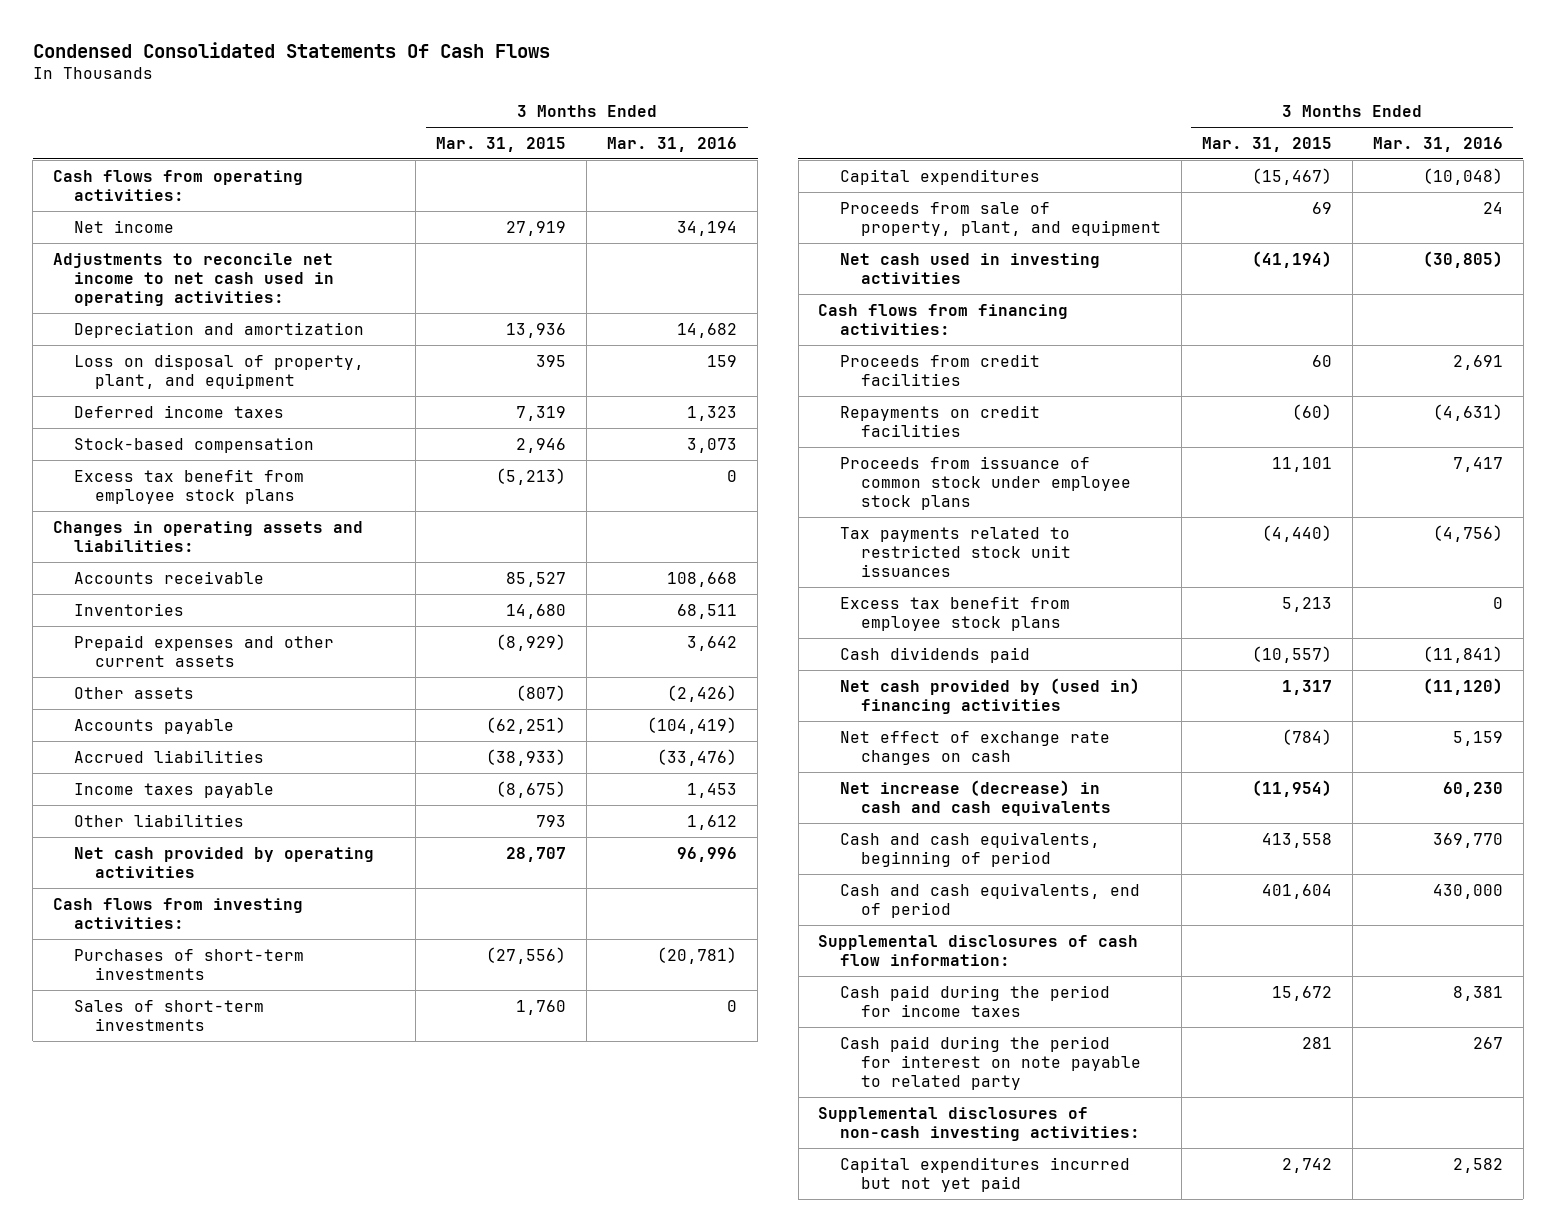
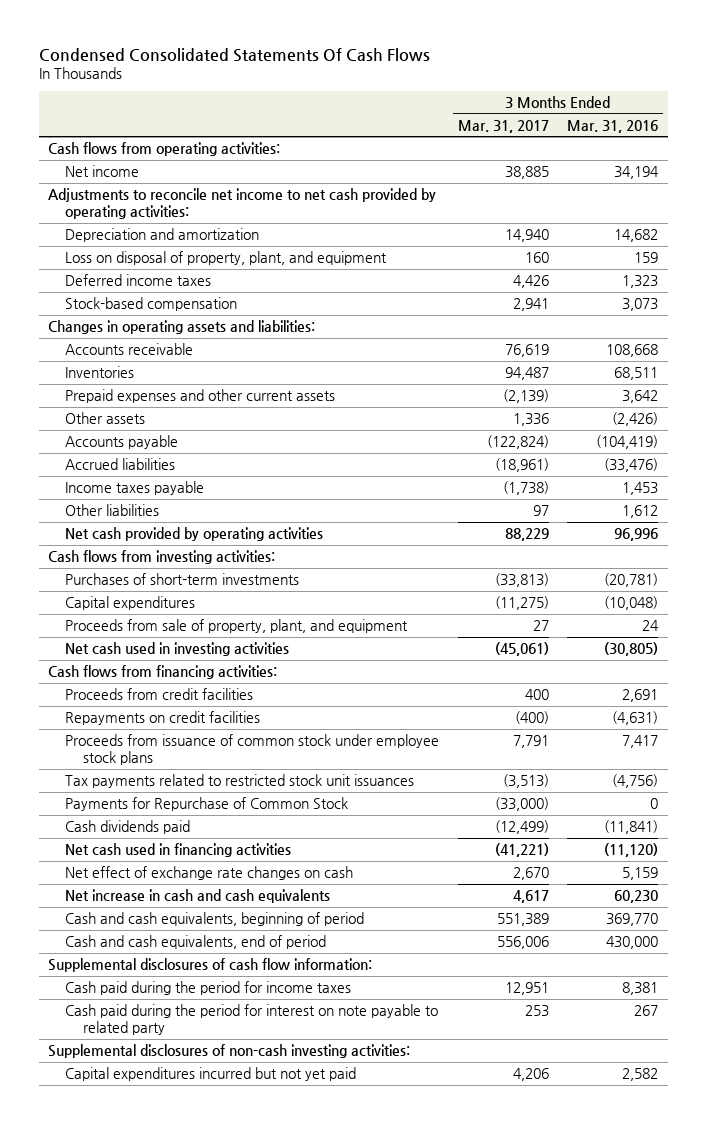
[436,136,567,152] Mar. 31, 2015 -> none
none -> [457,119,549,133] Mar. 31, 2017
[53,252,335,306] Adjustments to reconcile net income to net cash used in operating activities: -> [48,187,437,220] Adjustments to reconcile net income to net cash provided by operating activities:
[74,468,305,504] Excess tax benefit from employee stock plans -> none
[74,999,265,1031] Sales of short-term investments -> none
[839,595,1070,631] Excess tax benefit from employee stock plans -> none
none -> [65,796,349,811] Payments for Repurchase of Common Stock
[839,677,1140,714] Net cash provided by (used in) financing activities -> [65,842,292,857] Net cash used in financing activities
[839,779,1111,816] Net increase (decrease) in cash and cash equivalents -> [65,888,331,903] Net increase in cash and cash equivalents

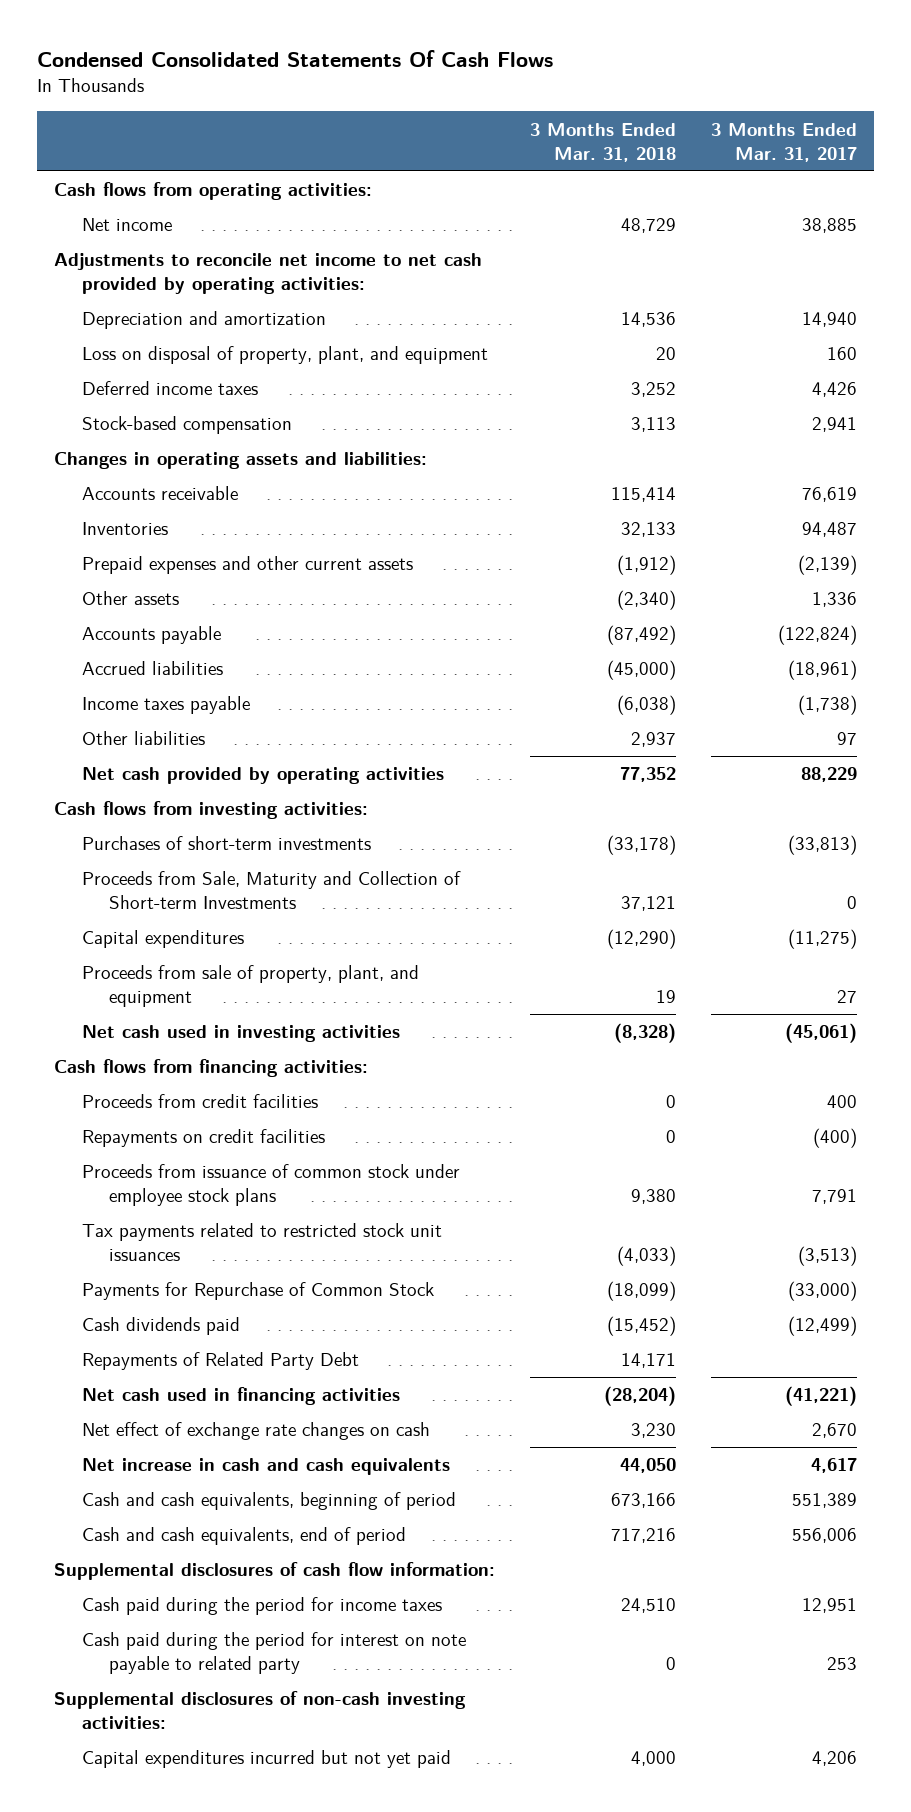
[567,119,659,133] Mar. 31, 2016 -> none
none -> [529,122,676,162] 3 Months Ended Mar. 31, 2018
none -> [81,871,461,910] Proceeds from Sale, Maturity and Collection of Short-term Investments
none -> [81,1352,359,1371] Repayments of Related Party Debt

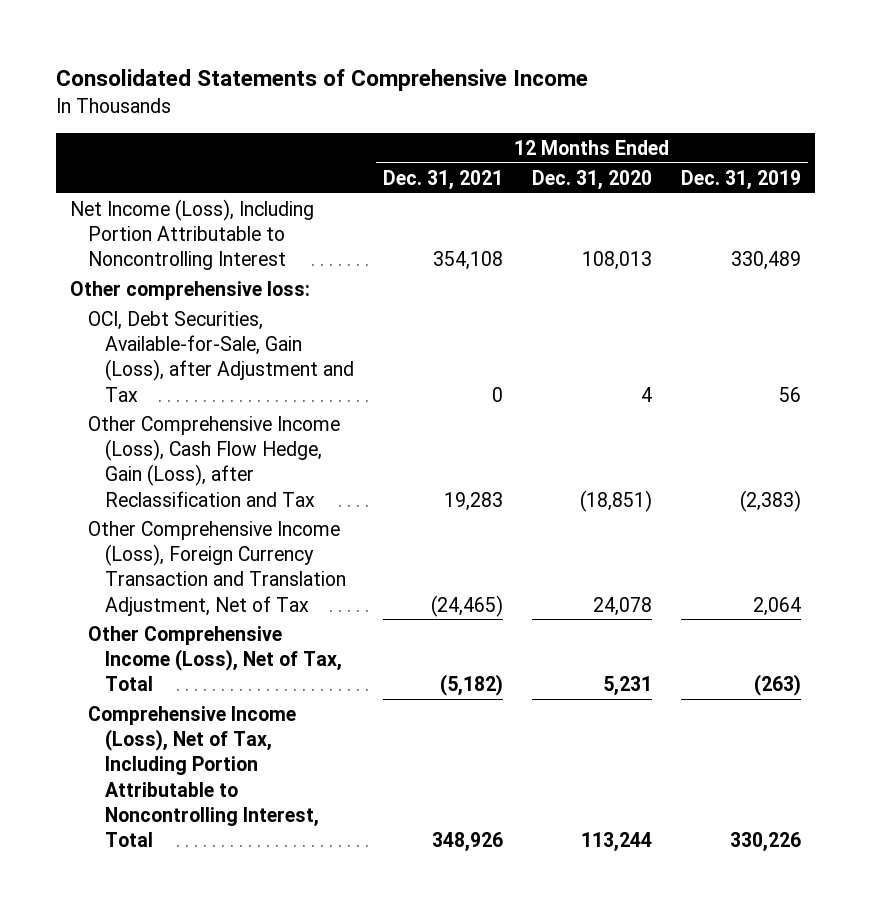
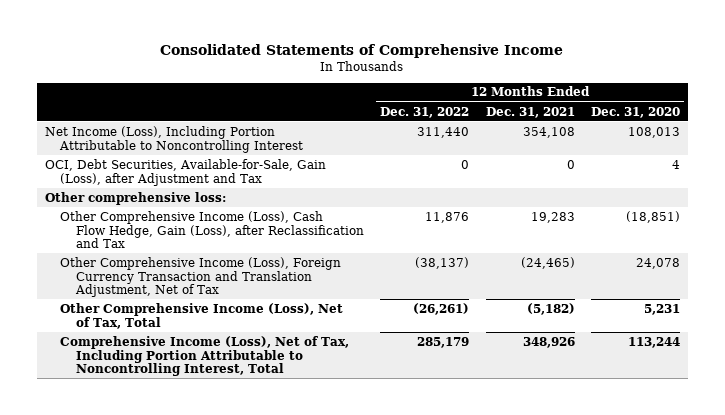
[680,169,801,190] Dec. 31, 2019 -> none
none -> [380,106,470,118] Dec. 31, 2022
[70,280,311,300] Other comprehensive loss: -> [44,191,226,205] Other comprehensive loss:

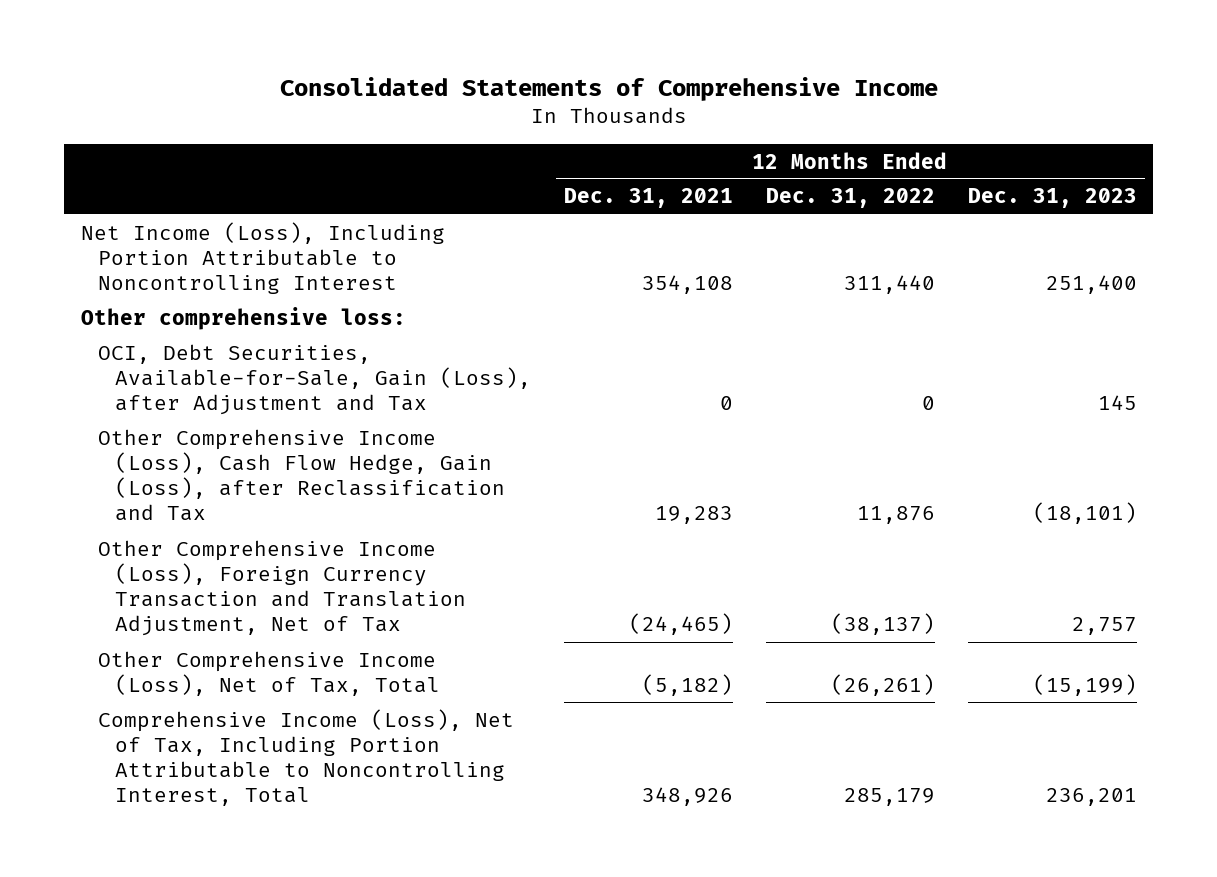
[591,106,681,118] Dec. 31, 2020 -> none
none -> [967,188,1137,209] Dec. 31, 2023
[44,158,326,186] OCI, Debt Securities, Available-for-Sale, Gain (Loss), after Adjustment and Tax -> [97,343,531,416] OCI, Debt Securities, Available-for-Sale, Gain (Loss), after Adjustment and Tax

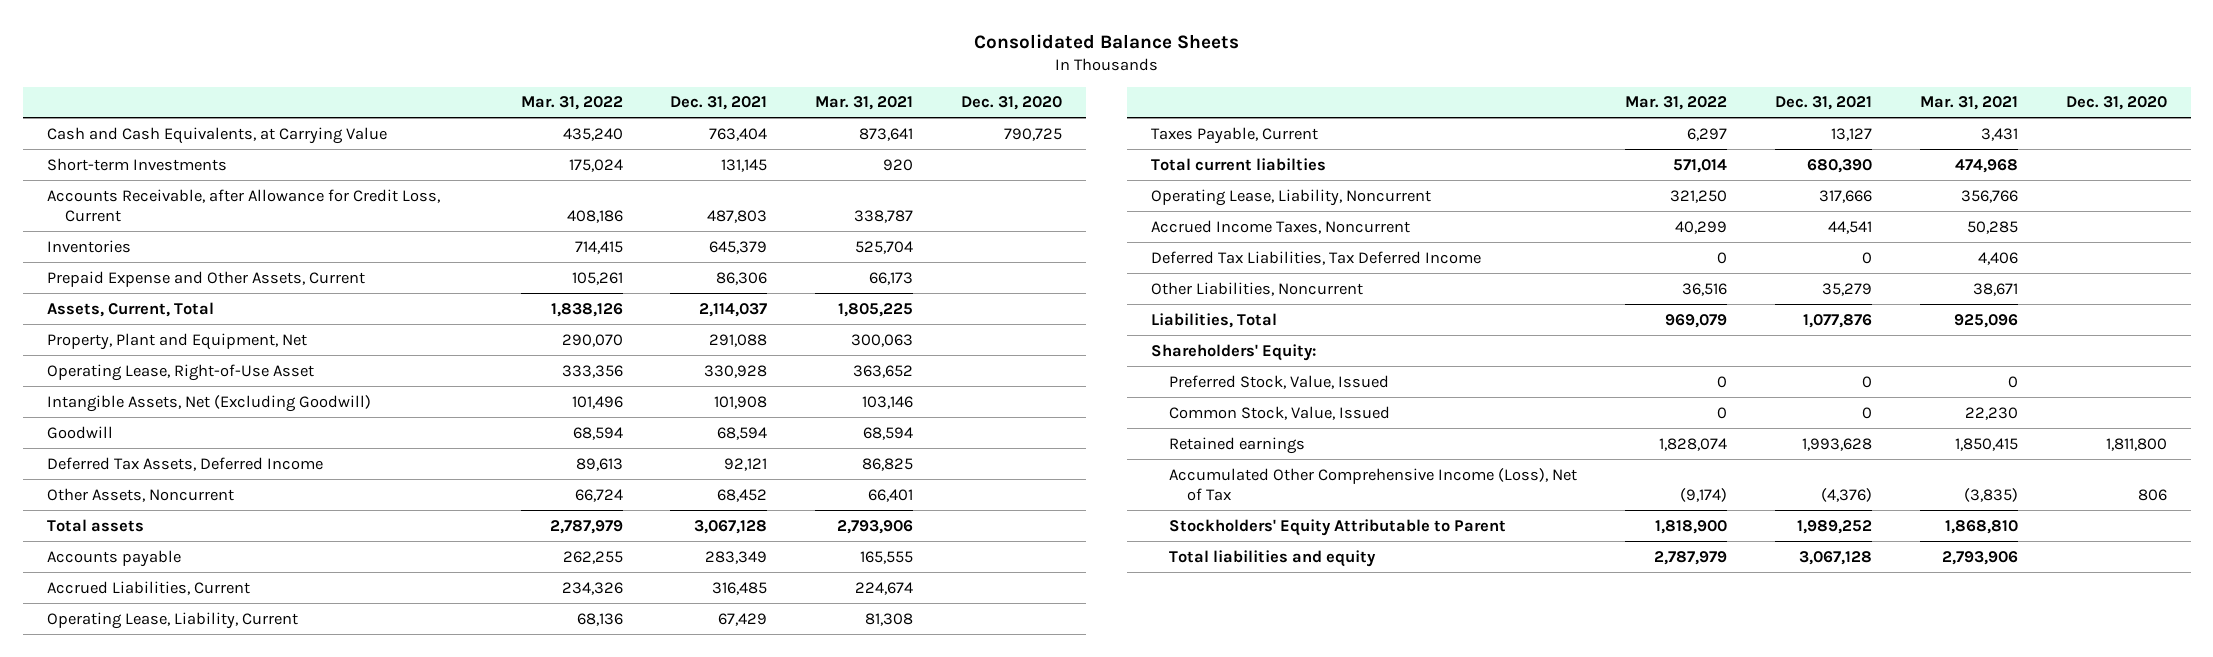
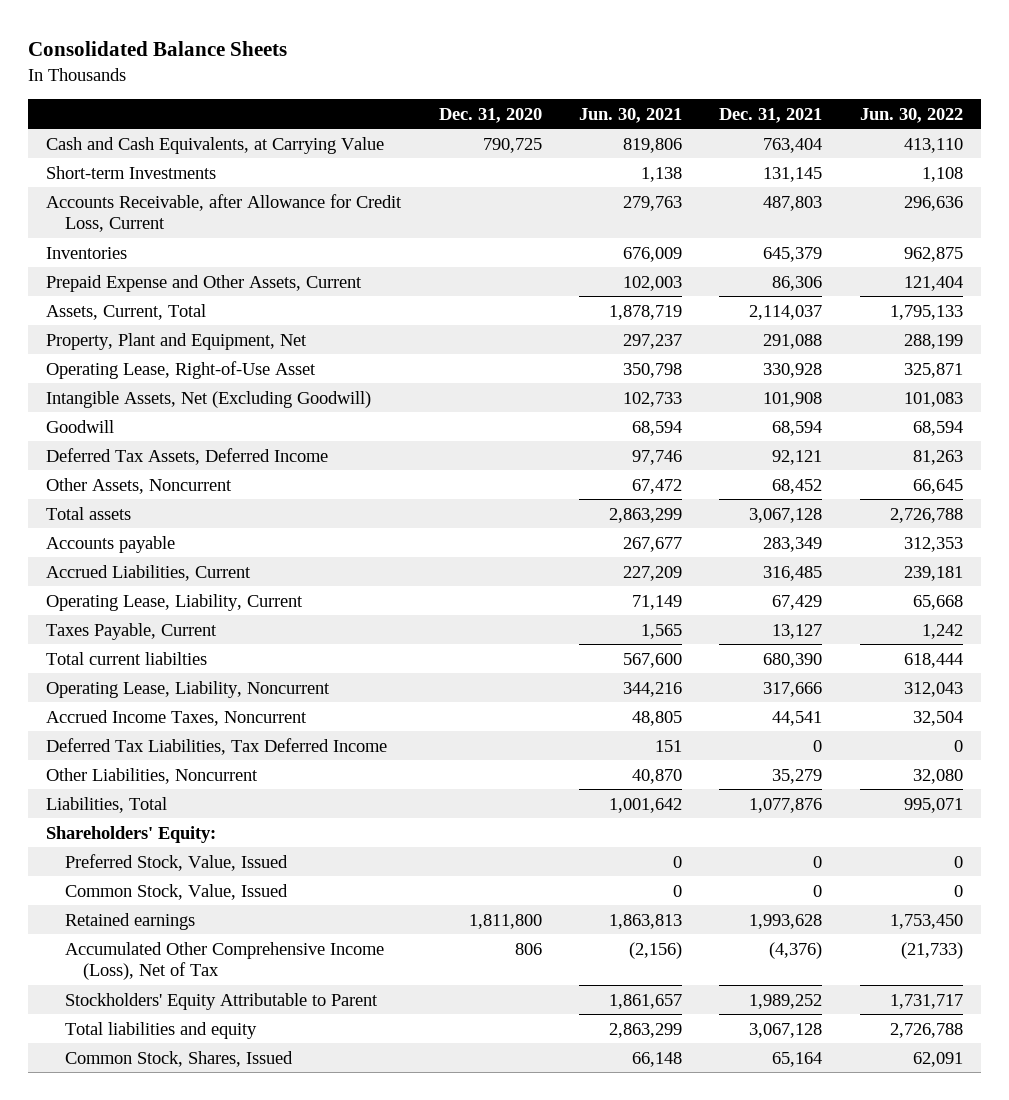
[520,96,623,111] Mar. 31, 2022 -> none
[815,96,914,111] Mar. 31, 2021 -> none
none -> [578,107,682,123] Jun. 30, 2021
none -> [859,107,963,123] Jun. 30, 2022
none -> [64,1050,293,1067] Common Stock, Shares, Issued

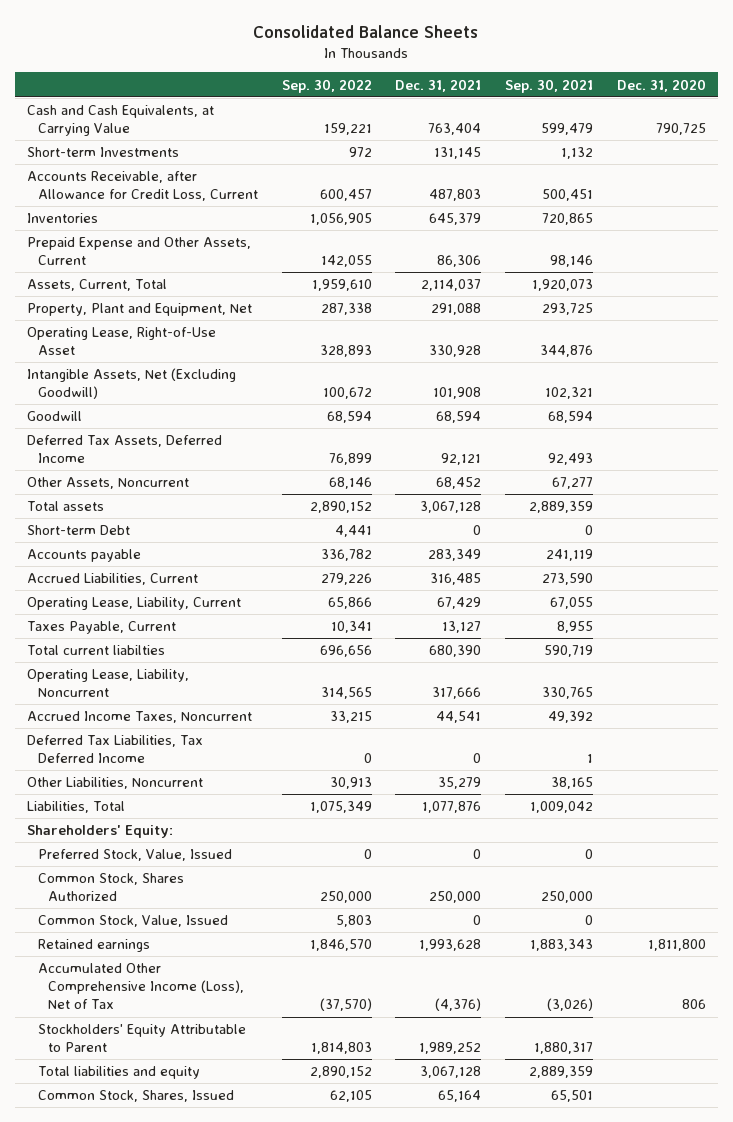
[578,107,682,123] Jun. 30, 2021 -> none
[859,107,963,123] Jun. 30, 2022 -> none
none -> [281,78,372,93] Sep. 30, 2022
none -> [505,78,594,93] Sep. 30, 2021
none -> [27,525,131,536] Short-term Debt
none -> [37,873,184,902] Common Stock, Shares Authorized

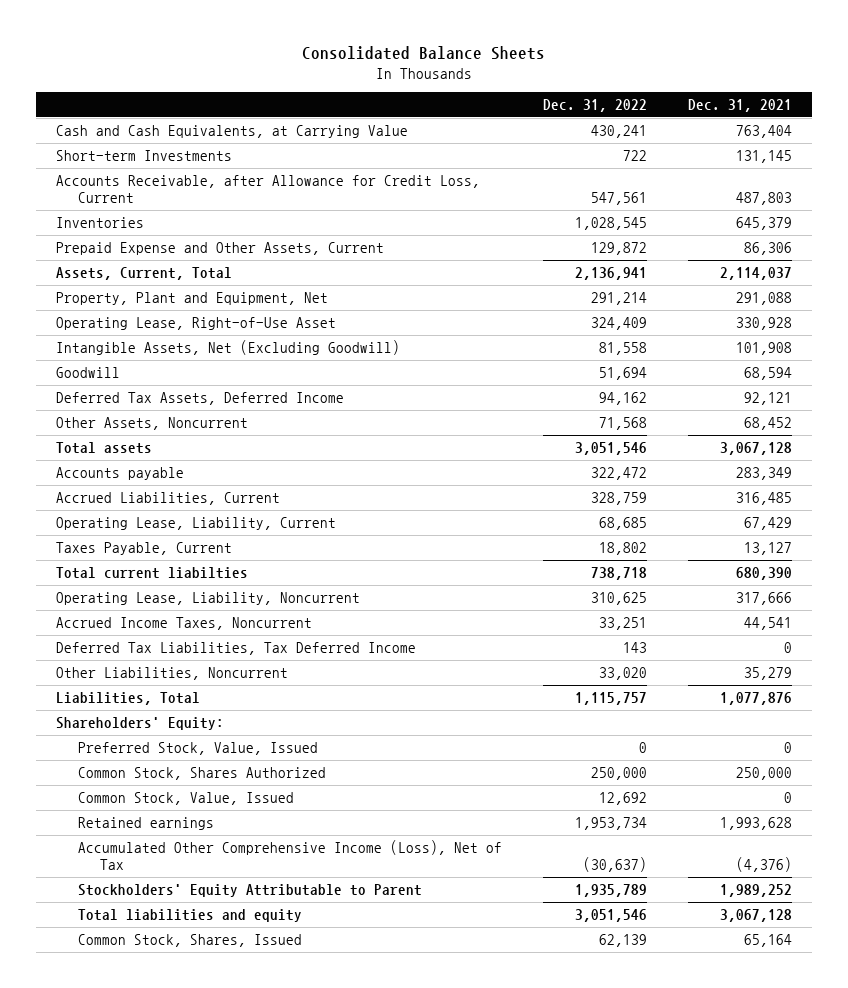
[281,78,372,93] Sep. 30, 2022 -> none
[505,78,594,93] Sep. 30, 2021 -> none
[616,78,706,92] Dec. 31, 2020 -> none
none -> [542,99,647,113] Dec. 31, 2022
[27,525,131,536] Short-term Debt -> none

